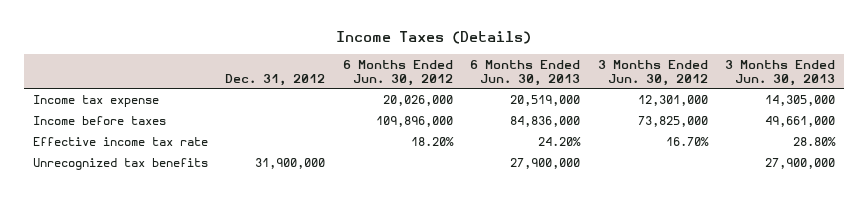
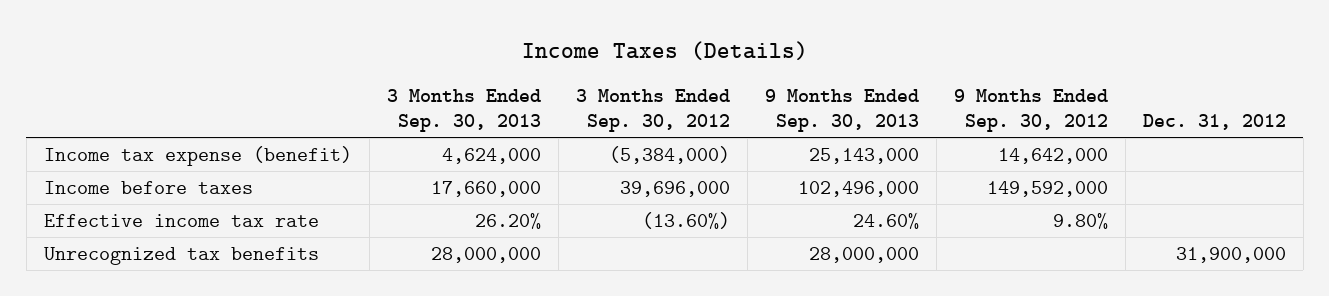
[342,59,453,86] 6 Months Ended Jun. 30, 2012 -> none
[470,59,581,86] 6 Months Ended Jun. 30, 2013 -> none
[597,59,708,86] 3 Months Ended Jun. 30, 2012 -> none
[725,59,836,86] 3 Months Ended Jun. 30, 2013 -> none
none -> [386,88,541,133] 3 Months Ended Sep. 30, 2013
none -> [575,88,730,133] 3 Months Ended Sep. 30, 2012
none -> [764,88,919,133] 9 Months Ended Sep. 30, 2013
none -> [953,88,1108,133] 9 Months Ended Sep. 30, 2012
[32,94,159,107] Income tax expense -> [43,145,352,166] Income tax expense (benefit)

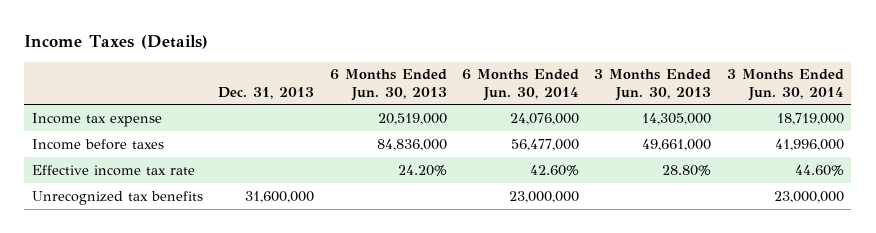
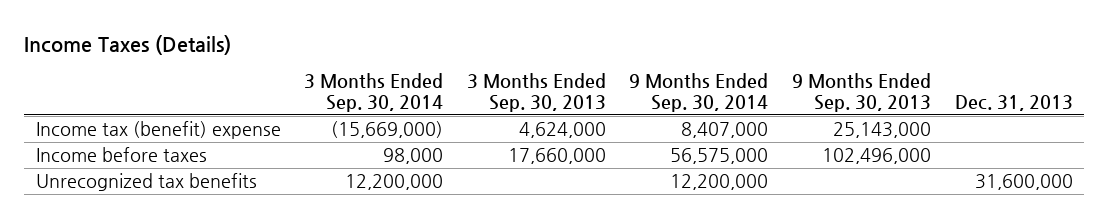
[329,69,447,101] 6 Months Ended Jun. 30, 2013 -> none
[462,69,580,101] 6 Months Ended Jun. 30, 2014 -> none
[594,69,712,101] 3 Months Ended Jun. 30, 2013 -> none
[726,69,844,101] 3 Months Ended Jun. 30, 2014 -> none
none -> [304,73,444,112] 3 Months Ended Sep. 30, 2014
none -> [466,73,606,112] 3 Months Ended Sep. 30, 2013
none -> [629,73,769,112] 9 Months Ended Sep. 30, 2014
none -> [791,73,931,112] 9 Months Ended Sep. 30, 2013
[32,112,163,127] Income tax expense -> [35,121,281,140] Income tax (benefit) expense
[32,164,196,176] Effective income tax rate -> none

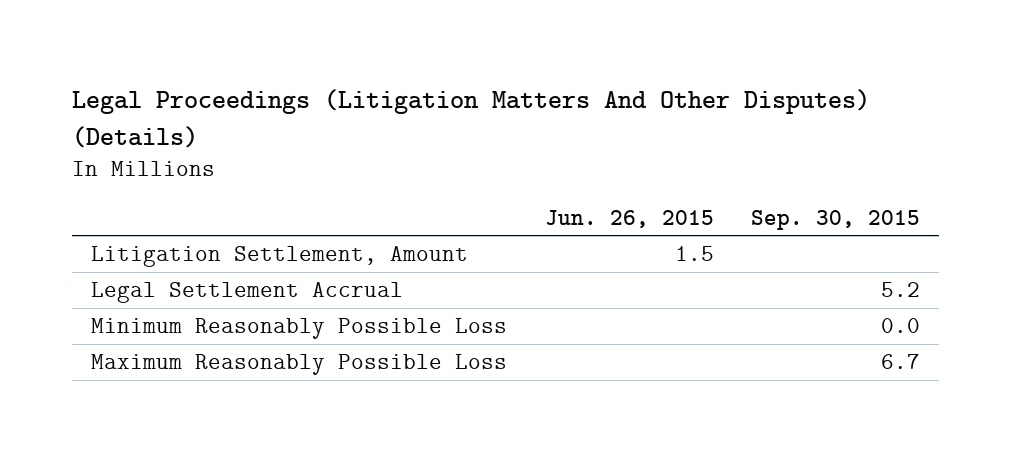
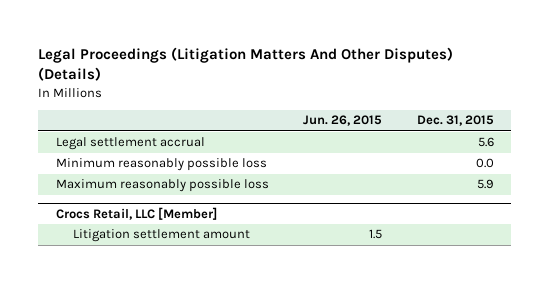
[751,209,921,230] Sep. 30, 2015 -> none
none -> [416,115,494,127] Dec. 31, 2015
[90,245,468,267] Litigation Settlement, Amount -> none
[90,281,403,303] Legal Settlement Accrual -> [55,137,205,151] Legal settlement accrual
[90,317,507,339] Minimum Reasonably Possible Loss -> [55,158,267,172] Minimum reasonably possible loss
[90,353,507,375] Maximum Reasonably Possible Loss -> [55,179,269,193] Maximum reasonably possible loss
none -> [55,206,217,220] Crocs Retail, LLC [Member]
none -> [72,229,250,243] Litigation settlement amount

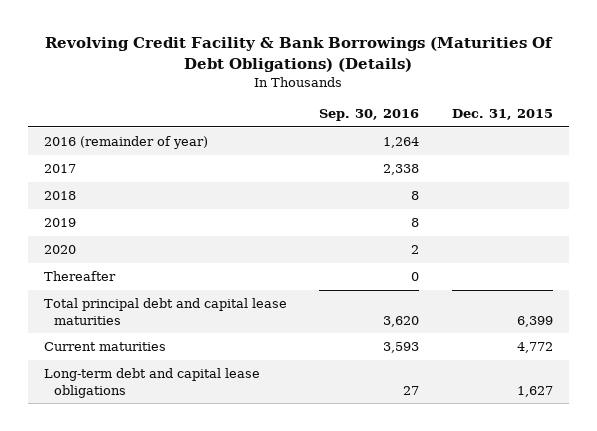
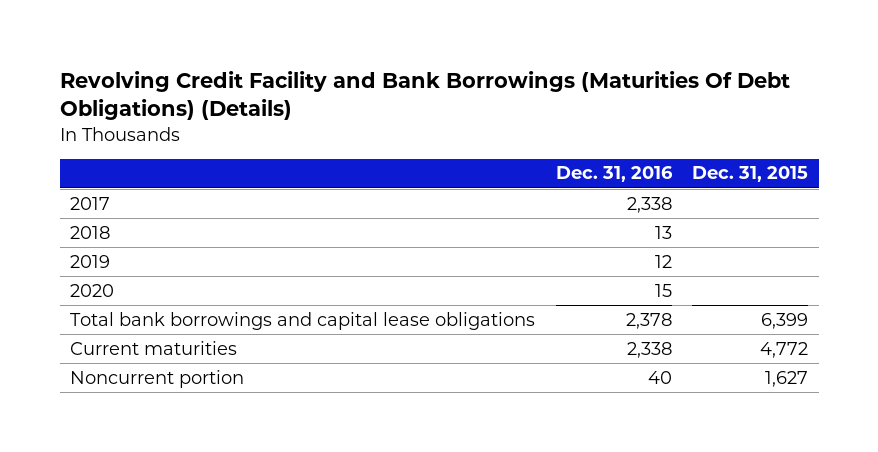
[45,37,554,73] Revolving Credit Facility & Bank Borrowings (Maturities Of Debt Obligations) (Details) -> [59,70,790,121] Revolving Credit Facility and Bank Borrowings (Maturities Of Debt Obligations) (Details)
[319,109,420,122] Sep. 30, 2016 -> none
none -> [555,166,673,183] Dec. 31, 2016
[44,136,209,150] 2016 (remainder of year) -> none
[44,271,117,282] Thereafter -> none
[44,298,288,325] Total principal debt and capital lease maturities -> [69,311,535,330] Total bank borrowings and capital lease obligations
[44,368,261,398] Long-term debt and capital lease obligations -> [69,369,244,388] Noncurrent portion

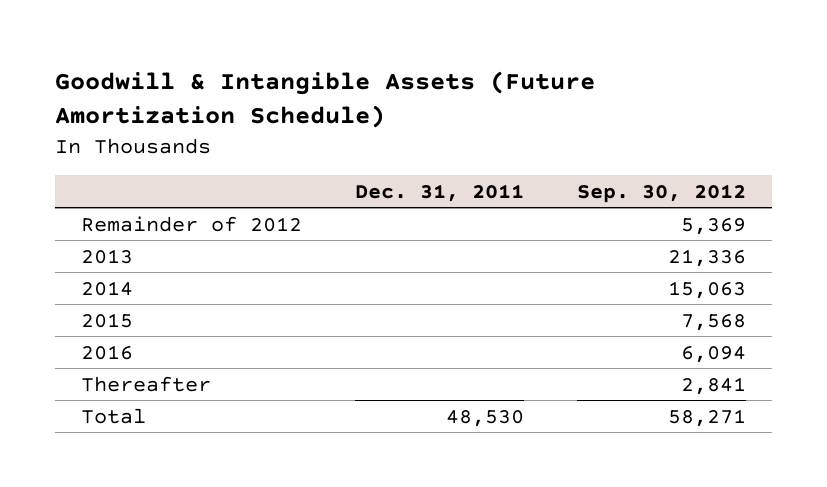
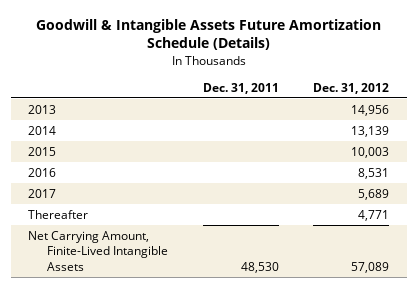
[54,71,595,129] Goodwill & Intangible Assets (Future Amortization Schedule) -> [35,18,381,51] Goodwill & Intangible Assets Future Amortization Schedule (Details)
[576,183,746,203] Sep. 30, 2012 -> none
none -> [313,82,390,94] Dec. 31, 2012
[81,215,303,232] Remainder of 2012 -> none
none -> [28,188,57,198] 2017
[81,407,147,424] Total -> [28,230,168,271] Net Carrying Amount, Finite-Lived Intangible Assets

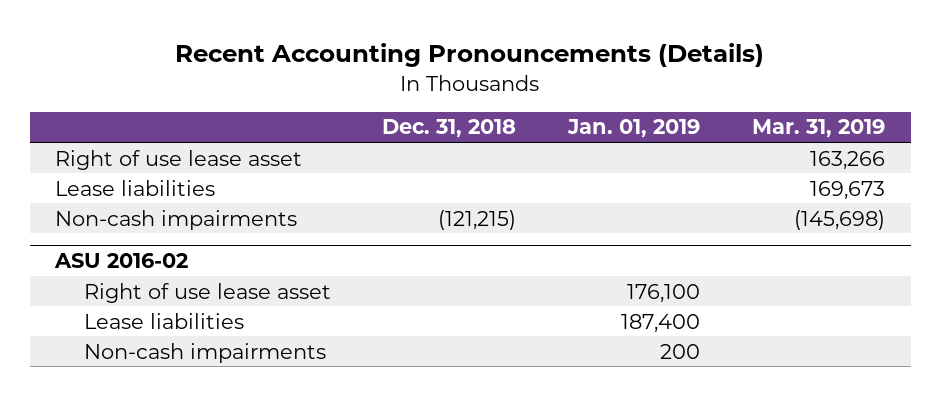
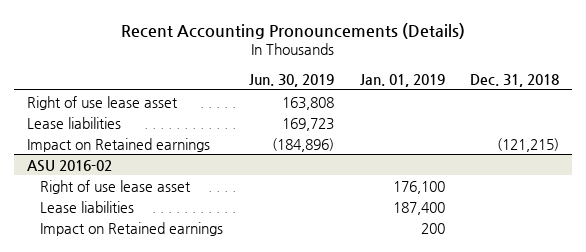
[752,119,886,139] Mar. 31, 2019 -> none
none -> [248,73,334,87] Jun. 30, 2019
[55,209,298,230] Non-cash impairments -> [26,137,210,152] Impact on Retained earnings
[83,342,326,363] Non-cash impairments -> [40,221,224,236] Impact on Retained earnings

